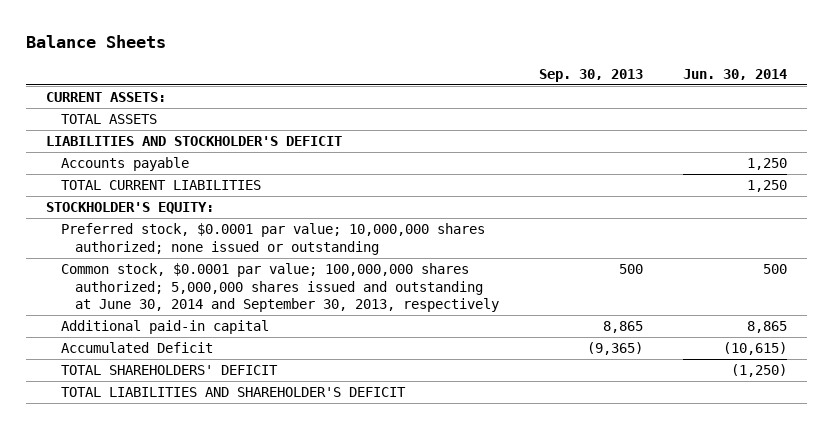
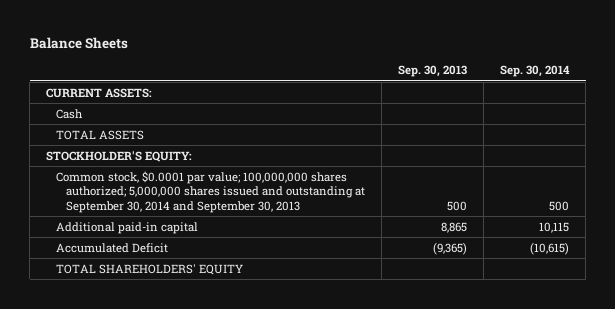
[683,68,788,80] Jun. 30, 2014 -> none
none -> [500,65,571,78] Sep. 30, 2014
none -> [56,108,84,119] Cash
[46,136,343,147] LIABILITIES AND STOCKHOLDER'S DEFICIT -> none
[60,157,189,172] Accounts payable -> none
[60,180,261,191] TOTAL CURRENT LIABILITIES -> none
[60,223,485,255] Preferred stock, $0.0001 par value; 10,000,000 shares authorized; none issued or outstanding -> none
[60,263,500,312] Common stock, $0.0001 par value; 100,000,000 shares authorized; 5,000,000 shares issued and outstanding at June 30, 2014 and September 30, 2013, respectively -> [56,170,365,213] Common stock, $0.0001 par value; 100,000,000 shares authorized; 5,000,000 shares issued and outstanding at September 30, 2014 and September 30, 2013
[60,387,406,398] TOTAL LIABILITIES AND SHAREHOLDER'S DEFICIT -> none
[60,365,278,376] TOTAL SHAREHOLDERS' DEFICIT -> [56,263,244,275] TOTAL SHAREHOLDERS' EQUITY

